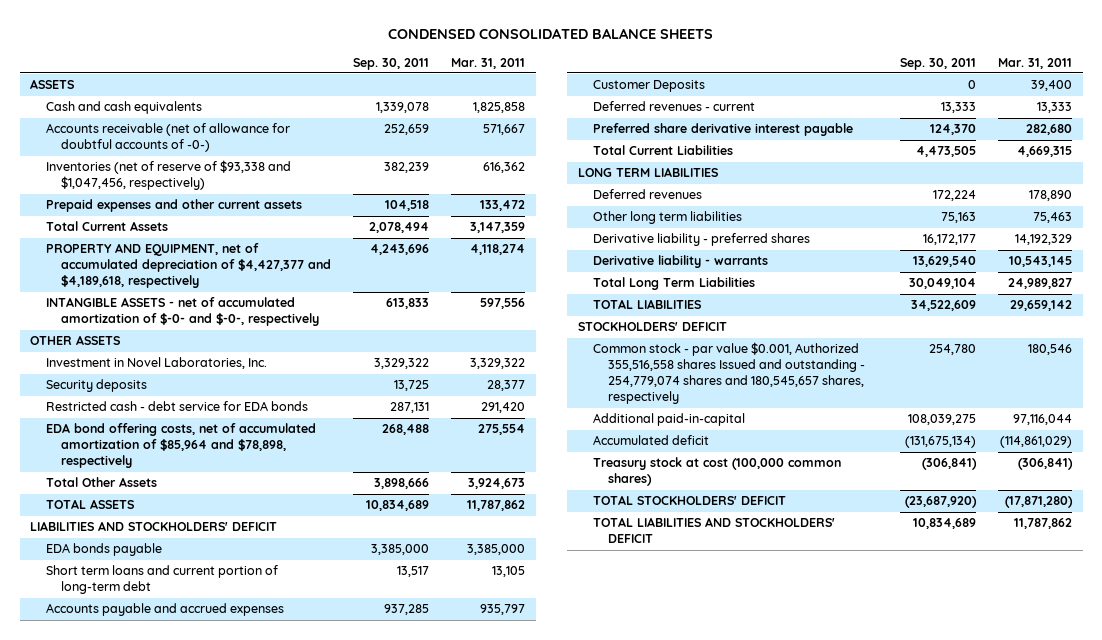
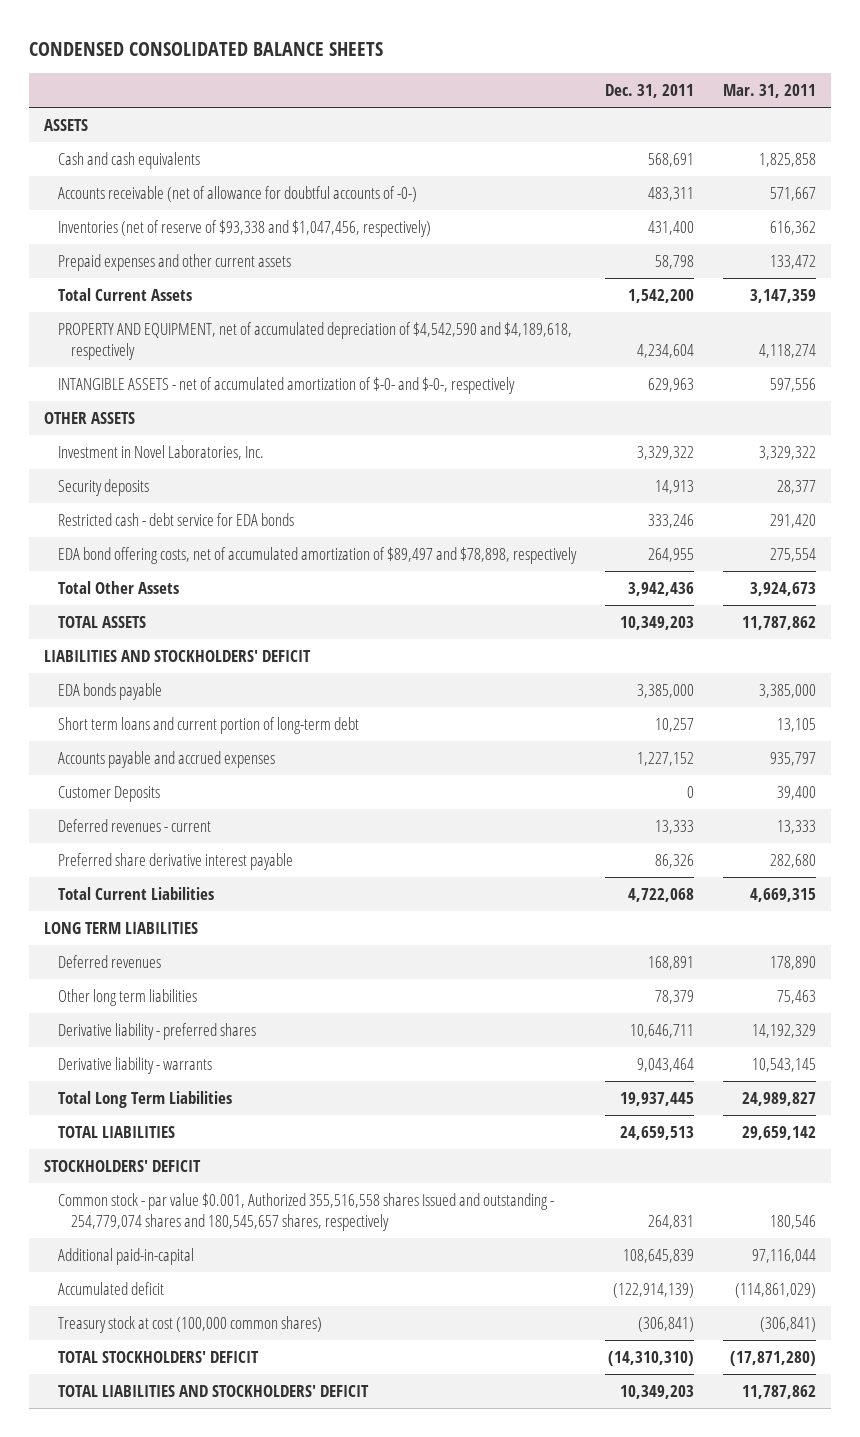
[352,57,429,70] Sep. 30, 2011 -> none
none -> [604,84,694,99] Dec. 31, 2011
[45,243,332,289] PROPERTY AND EQUIPMENT, net of accumulated depreciation of $4,427,377 and $4,189,618, respectively -> [57,322,572,361] PROPERTY AND EQUIPMENT, net of accumulated depreciation of $4,542,590 and $4,189,618, respectively
[45,423,316,469] EDA bond offering costs, net of accumulated amortization of $85,964 and $78,898, respectively -> [57,547,577,565] EDA bond offering costs, net of accumulated amortization of $89,497 and $78,898, respectively

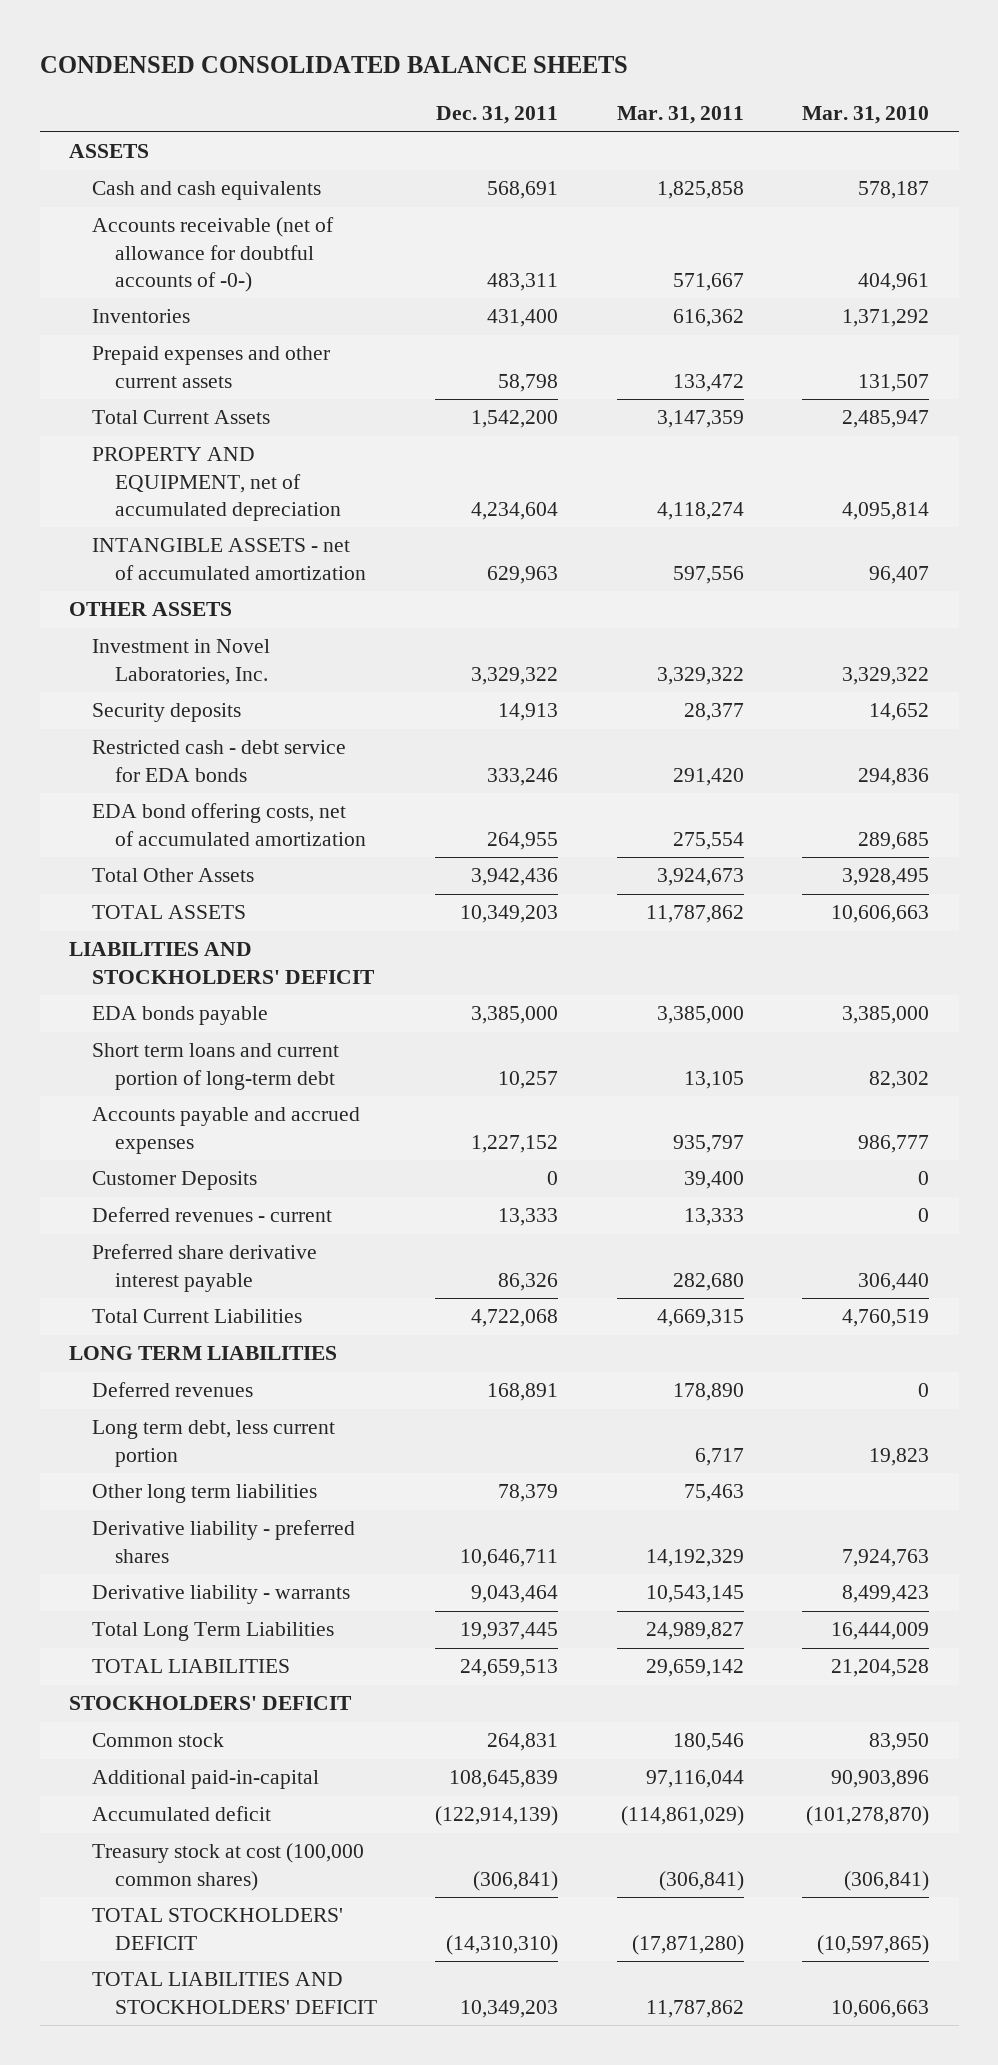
none -> [802,106,930,125] Mar. 31, 2010
[57,220,431,238] Inventories (net of reserve of $93,338 and $1,047,456, respectively) -> [91,309,190,324] Inventories
[57,322,572,361] PROPERTY AND EQUIPMENT, net of accumulated depreciation of $4,542,590 and $4,189,618, respectively -> [91,447,341,521] PROPERTY AND EQUIPMENT, net of accumulated depreciation
[57,377,515,395] INTANGIBLE ASSETS - net of accumulated amortization of $-0- and $-0-, respectively -> [91,538,366,580] INTANGIBLE ASSETS - net of accumulated amortization
[57,547,577,565] EDA bond offering costs, net of accumulated amortization of $89,497 and $78,898, respectively -> [91,803,366,846] EDA bond offering costs, net of accumulated amortization
none -> [91,1420,335,1467] Long term debt, less current portion
[57,1193,554,1232] Common stock - par value $0.001, Authorized 355,516,558 shares Issued and outstanding - 254,779,074 shares and 180,545,657 shares, respectively -> [91,1733,224,1748] Common stock

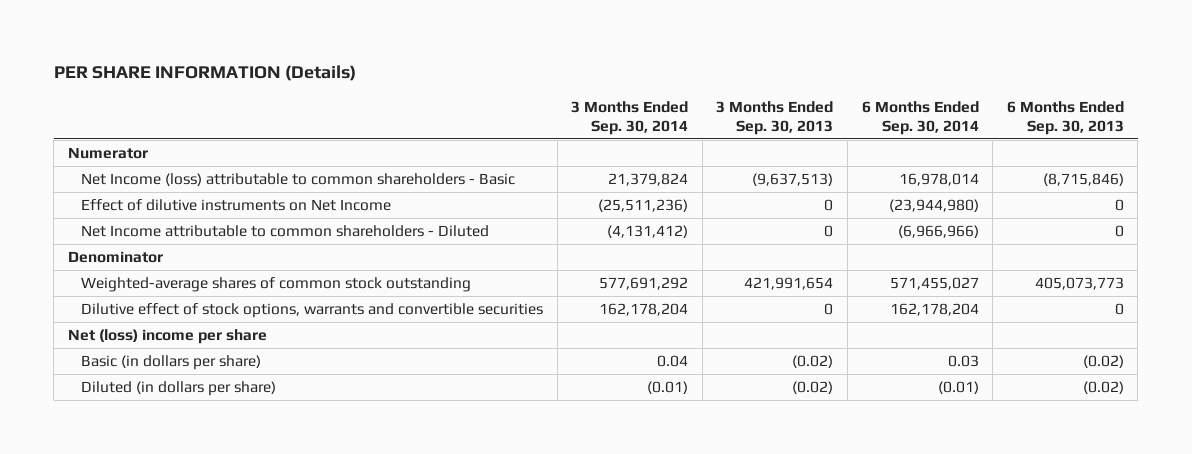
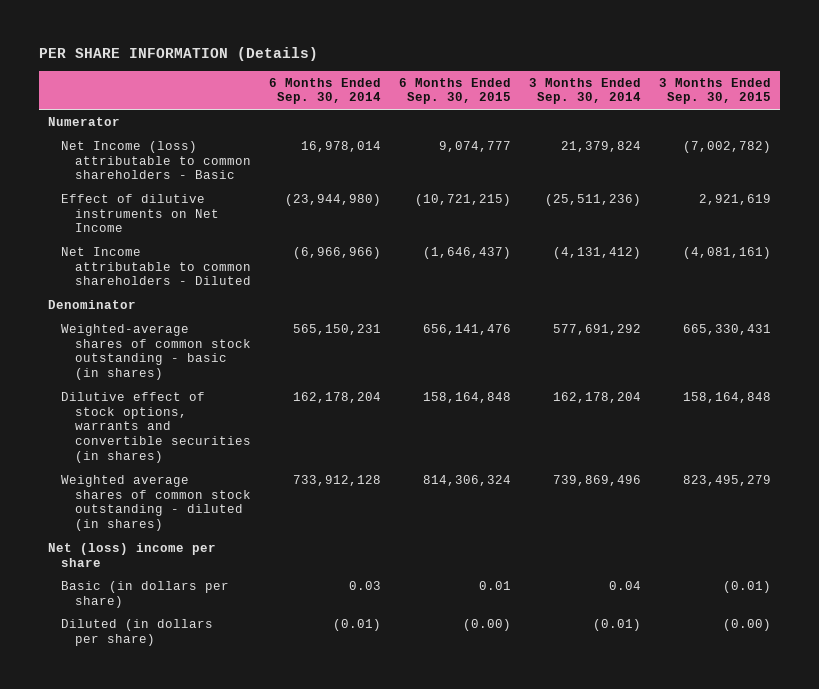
[716,100,834,135] 3 Months Ended Sep. 30, 2013 -> none
[1006,100,1124,135] 6 Months Ended Sep. 30, 2013 -> none
none -> [398,77,511,105] 6 Months Ended Sep. 30, 2015
none -> [659,77,772,105] 3 Months Ended Sep. 30, 2015
[81,277,472,293] Weighted-average shares of common stock outstanding -> [61,323,251,381] Weighted-average shares of common stock outstanding - basic (in shares)
[889,277,979,291] 571,455,027 -> [292,323,381,335] 565,150,231
[81,303,544,319] Dilutive effect of stock options, warrants and convertible securities -> [61,391,251,463] Dilutive effect of stock options, warrants and convertible securities (in shares)
none -> [61,474,251,532] Weighted average shares of common stock outstanding - diluted (in shares)

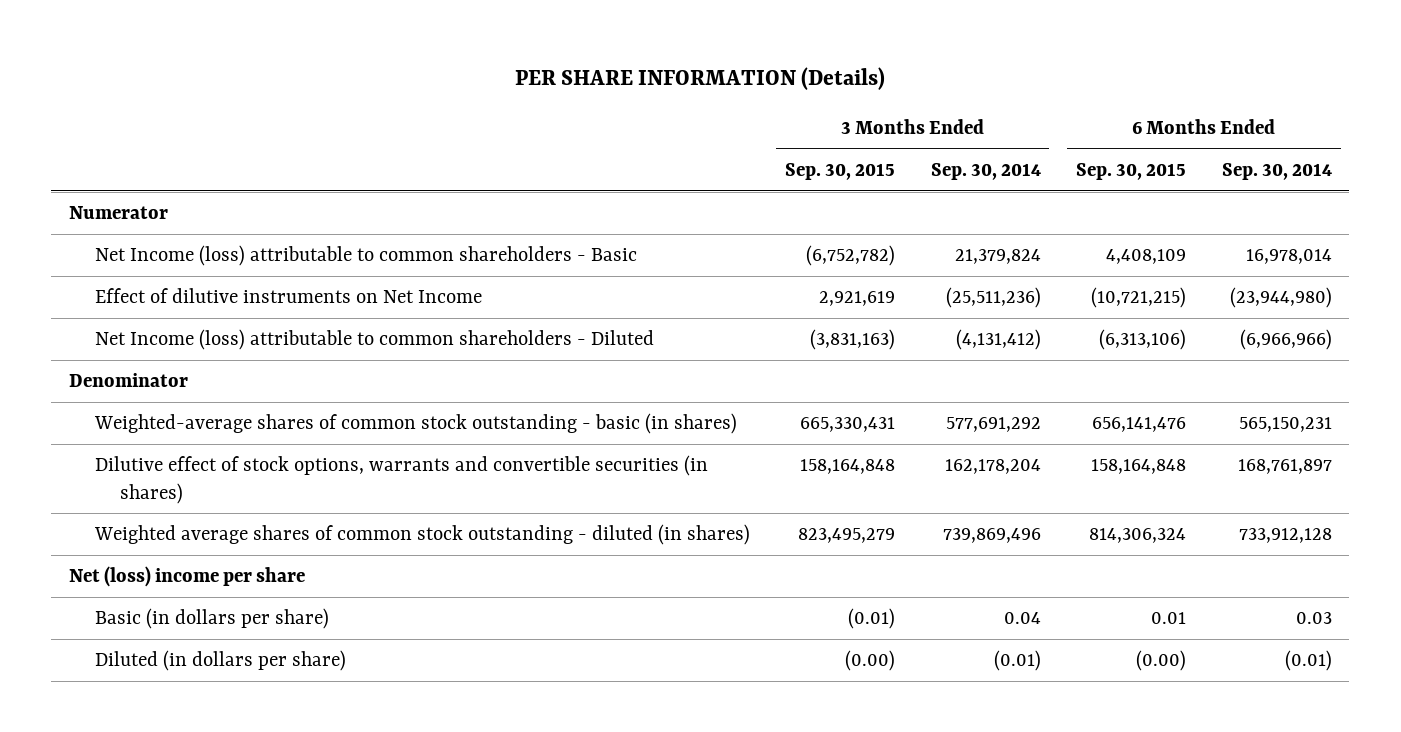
[438,140,511,152] 9,074,777 -> [1106,249,1187,265] 4,408,109
[683,140,772,153] (7,002,782) -> [806,245,896,267] (6,752,782)
[61,246,251,286] Net Income attributable to common shareholders - Diluted -> [94,329,654,351] Net Income (loss) attributable to common shareholders - Diluted
[422,246,511,259] (1,646,437) -> [1099,329,1187,351] (6,313,106)
[683,246,772,259] (4,081,161) -> [810,329,896,351] (3,831,163)
[292,391,381,403] 162,178,204 -> [1237,459,1332,475] 168,761,897

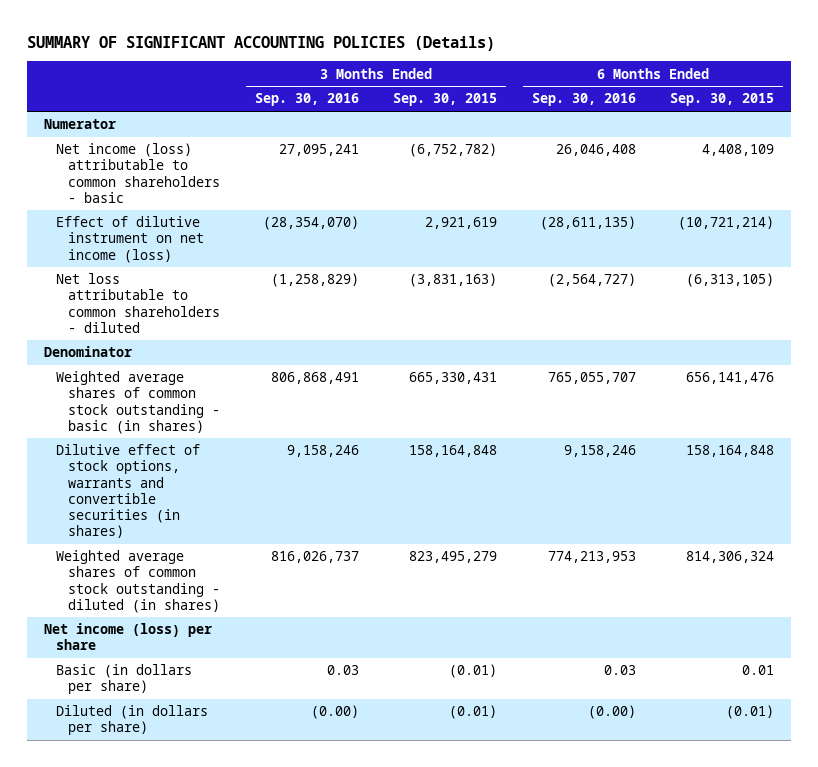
[515,66,886,90] PER SHARE INFORMATION (Details) -> [26,35,495,51] SUMMARY OF SIGNIFICANT ACCOUNTING POLICIES (Details)
[930,162,1041,180] Sep. 30, 2014 -> none
[1221,162,1332,180] Sep. 30, 2014 -> none
none -> [254,93,359,107] Sep. 30, 2016
none -> [531,93,636,107] Sep. 30, 2016
[94,245,637,267] Net Income (loss) attributable to common shareholders - Basic -> [56,143,221,203] Net income (loss) attributable to common shareholders - basic
[94,288,482,304] Effect of dilutive instruments on Net Income -> [56,216,205,263] Effect of dilutive instrument on net income (loss)
[1091,287,1187,309] (10,721,215) -> [677,216,774,231] (10,721,214)
[94,329,654,351] Net Income (loss) attributable to common shareholders - Diluted -> [56,273,221,333] Net loss attributable to common shareholders - diluted
[1099,329,1187,351] (6,313,106) -> [685,273,774,288] (6,313,105)
[93,413,737,435] Weighted-average shares of common stock outstanding - basic (in shares) -> [56,371,221,434] Weighted average shares of common stock outstanding - basic (in shares)
[69,566,306,588] Net (loss) income per share -> [44,623,213,651] Net income (loss) per share
[845,650,896,672] (0.00) -> [449,705,498,720] (0.01)
[1136,650,1187,672] (0.00) -> [725,705,774,720] (0.01)

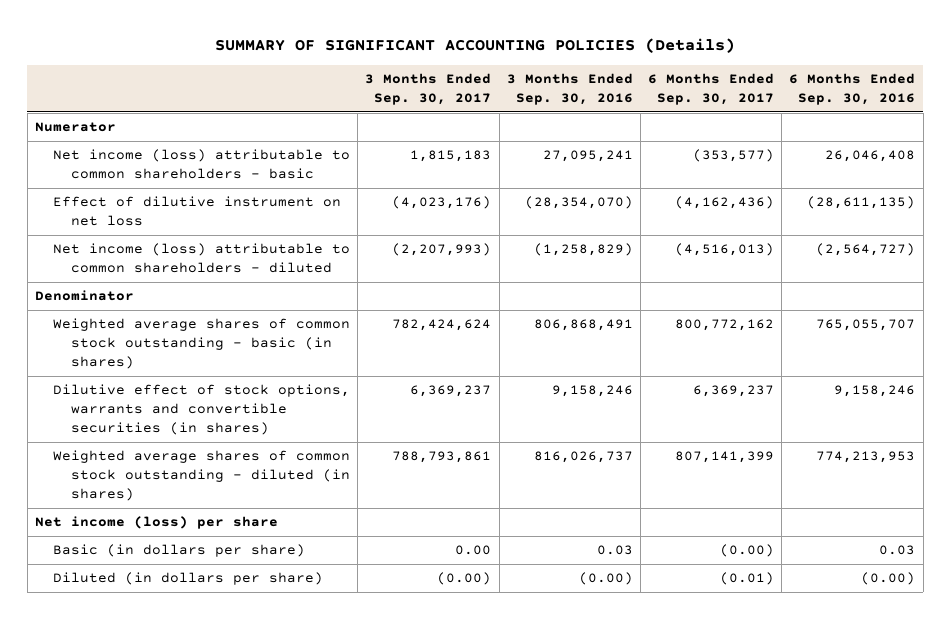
[393,93,498,107] Sep. 30, 2015 -> none
[669,93,774,107] Sep. 30, 2015 -> none
none -> [365,73,492,105] 3 Months Ended Sep. 30, 2017
none -> [648,73,775,105] 6 Months Ended Sep. 30, 2017
[56,216,205,263] Effect of dilutive instrument on net income (loss) -> [52,196,341,227] Effect of dilutive instrument on net loss
[56,273,221,333] Net loss attributable to common shareholders - diluted -> [52,243,350,274] Net income (loss) attributable to common shareholders - diluted

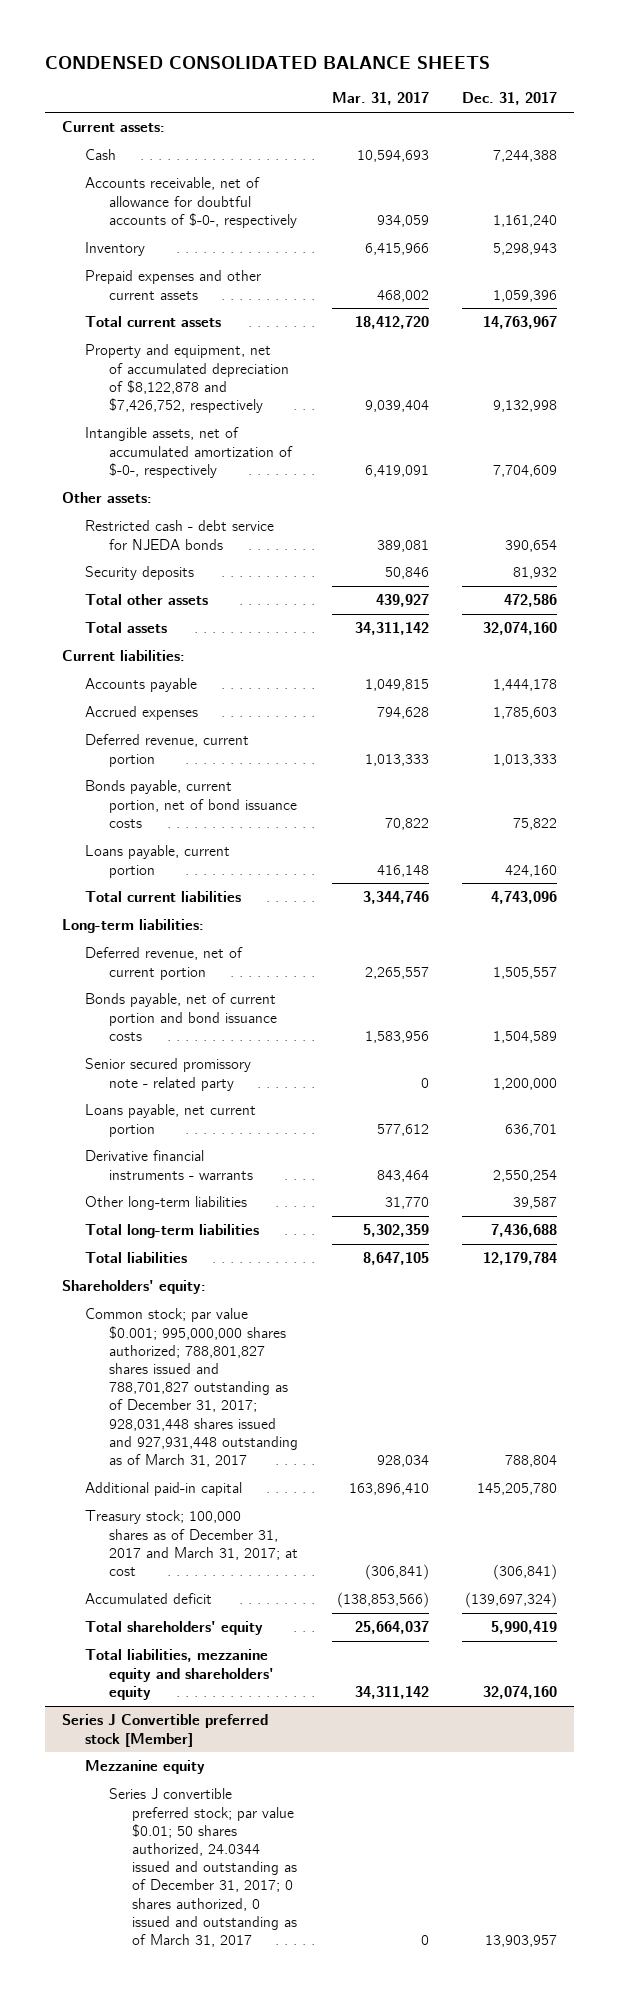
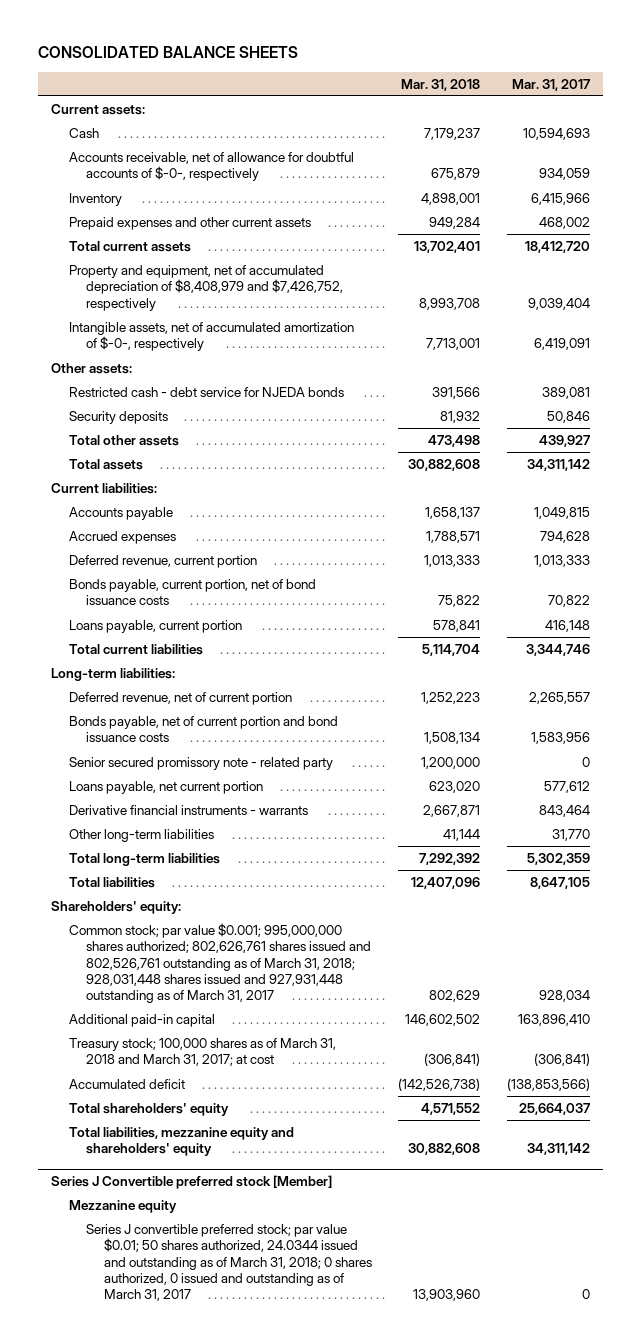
[45,55,491,69] CONDENSED CONSOLIDATED BALANCE SHEETS -> [37,46,298,59] CONSOLIDATED BALANCE SHEETS
[462,92,558,106] Dec. 31, 2017 -> none
none -> [401,78,481,91] Mar. 31, 2018
[85,344,289,413] Property and equipment, net of accumulated depreciation of $8,122,878 and $7,426,752, respectively -> [68,264,344,311] Property and equipment, net of accumulated depreciation of $8,408,979 and $7,426,752, respectively
[85,1308,298,1467] Common stock; par value $0.001; 995,000,000 shares authorized; 788,801,827 shares issued and 788,701,827 outstanding as of December 31, 2017; 928,031,448 shares issued and 927,931,448 outstanding as of March 31, 2017 -> [68,922,372,1004] Common stock; par value $0.001; 995,000,000 shares authorized; 802,626,761 shares issued and 802,526,761 outstanding as of March 31, 2018; 928,031,448 shares issued and 927,931,448 outstanding as of March 31, 2017
[85,1510,298,1576] Treasury stock; 100,000 shares as of December 31, 2017 and March 31, 2017; at cost -> [68,1037,336,1067] Treasury stock; 100,000 shares as of March 31, 2018 and March 31, 2017; at cost
[108,1788,298,1947] Series J convertible preferred stock; par value $0.01; 50 shares authorized, 24.0344 issued and outstanding as of December 31, 2017; 0 shares authorized, 0 issued and outstanding as of March 31, 2017 -> [86,1223,373,1302] Series J convertible preferred stock; par value $0.01; 50 shares authorized, 24.0344 issued and outstanding as of March 31, 2018; 0 shares authorized, 0 issued and outstanding as of March 31, 2017

